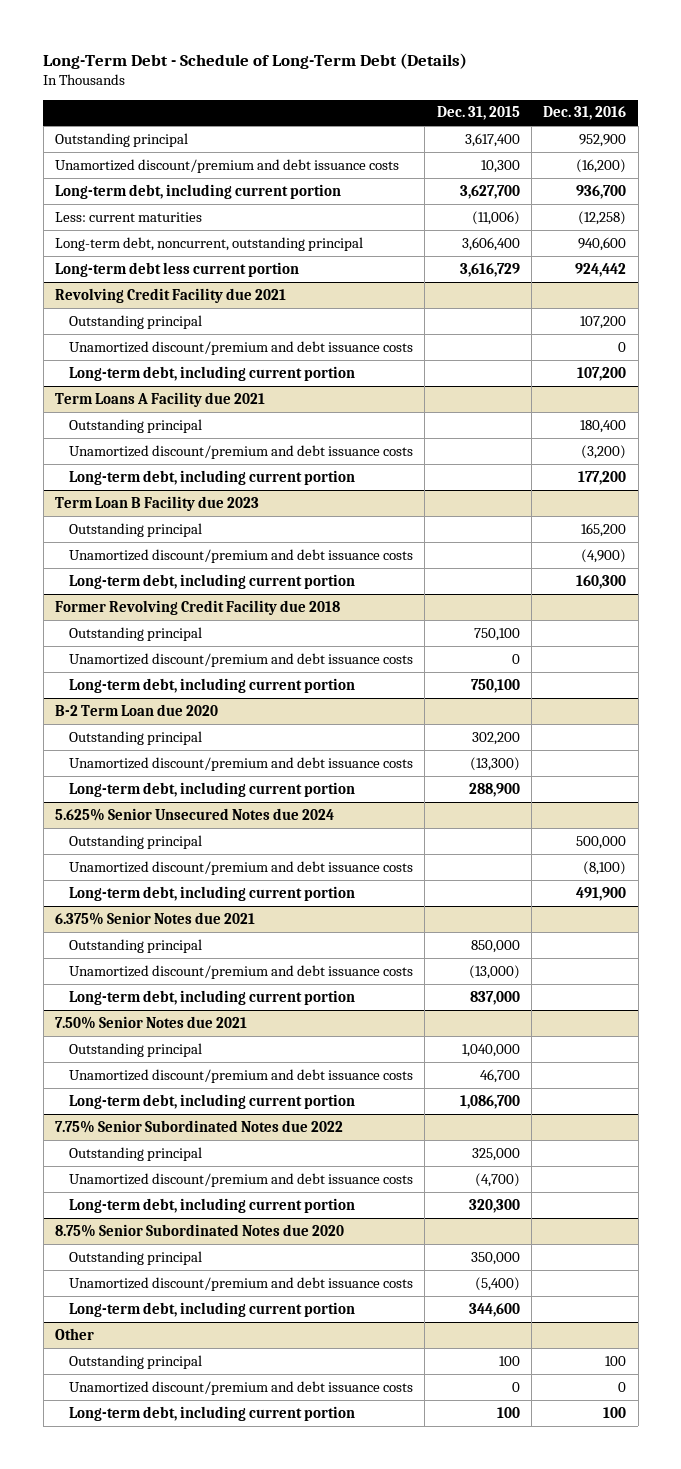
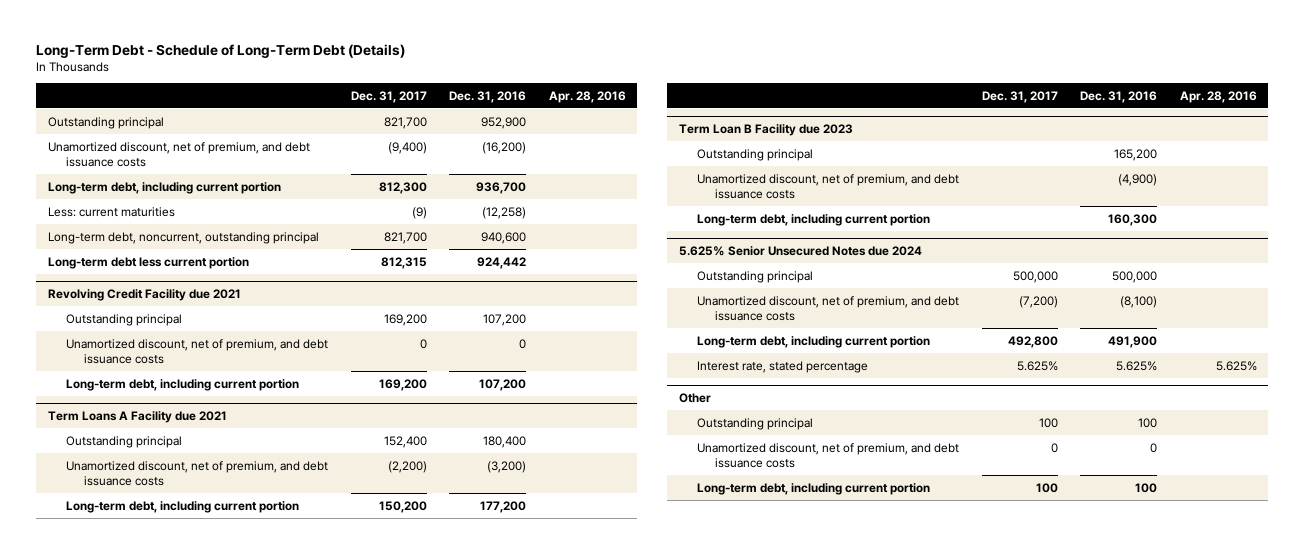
[436,106,520,121] Dec. 31, 2015 -> none
none -> [350,90,427,103] Dec. 31, 2017
none -> [548,90,626,103] Apr. 28, 2016
[55,158,400,173] Unamortized discount/premium and debt issuance costs -> [47,141,310,168] Unamortized discount, net of premium, and debt issuance costs
[68,340,413,355] Unamortized discount/premium and debt issuance costs -> [65,338,328,365] Unamortized discount, net of premium, and debt issuance costs
[68,444,413,459] Unamortized discount/premium and debt issuance costs -> [65,460,328,487] Unamortized discount, net of premium, and debt issuance costs
[68,548,413,563] Unamortized discount/premium and debt issuance costs -> [696,173,959,200] Unamortized discount, net of premium, and debt issuance costs
[55,599,341,615] Former Revolving Credit Facility due 2018 -> none
[68,626,202,641] Outstanding principal -> none
[68,652,413,667] Unamortized discount/premium and debt issuance costs -> none
[68,677,355,693] Long-term debt, including current portion -> none
[55,703,219,716] B-2 Term Loan due 2020 -> none
[68,730,202,745] Outstanding principal -> none
[68,756,413,771] Unamortized discount/premium and debt issuance costs -> none
[68,781,355,797] Long-term debt, including current portion -> none
[68,860,413,875] Unamortized discount/premium and debt issuance costs -> [696,295,959,322] Unamortized discount, net of premium, and debt issuance costs
[55,911,256,925] 6.375% Senior Notes due 2021 -> none
[68,938,202,953] Outstanding principal -> none
[68,964,413,979] Unamortized discount/premium and debt issuance costs -> none
[68,989,355,1005] Long-term debt, including current portion -> none
[55,1015,248,1029] 7.50% Senior Notes due 2021 -> none
[68,1042,202,1057] Outstanding principal -> none
[68,1068,413,1083] Unamortized discount/premium and debt issuance costs -> none
[68,1093,355,1109] Long-term debt, including current portion -> none
[55,1119,344,1133] 7.75% Senior Subordinated Notes due 2022 -> none
[68,1146,202,1161] Outstanding principal -> none
[68,1172,413,1187] Unamortized discount/premium and debt issuance costs -> none
[68,1197,355,1213] Long-term debt, including current portion -> none
[55,1223,345,1237] 8.75% Senior Subordinated Notes due 2020 -> none
[68,1250,202,1265] Outstanding principal -> none
[68,1276,413,1291] Unamortized discount/premium and debt issuance costs -> none
[68,1301,355,1317] Long-term debt, including current portion -> none
none -> [696,360,868,373] Interest rate, stated percentage
[68,1380,413,1395] Unamortized discount/premium and debt issuance costs -> [696,442,959,469] Unamortized discount, net of premium, and debt issuance costs

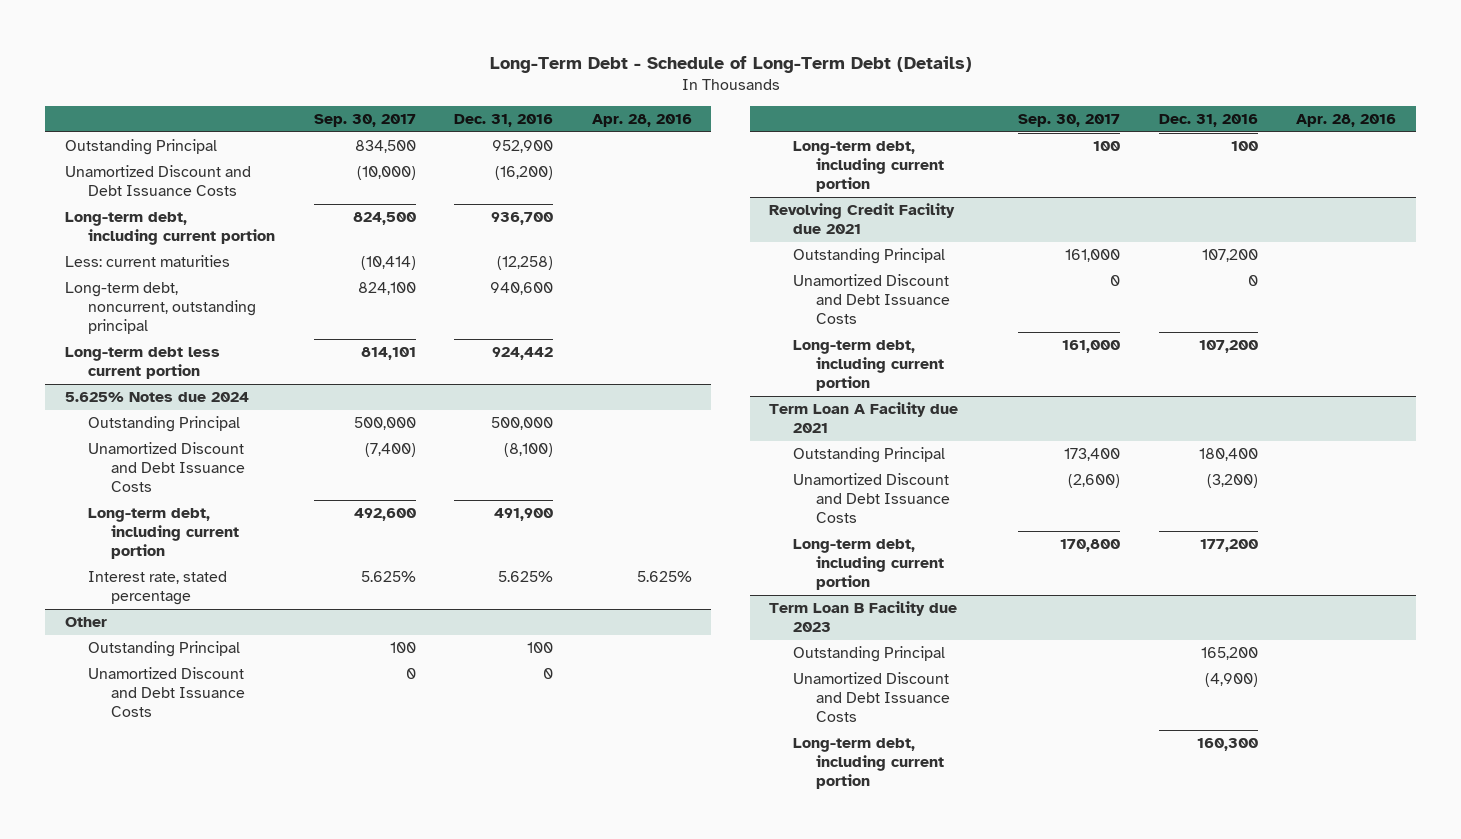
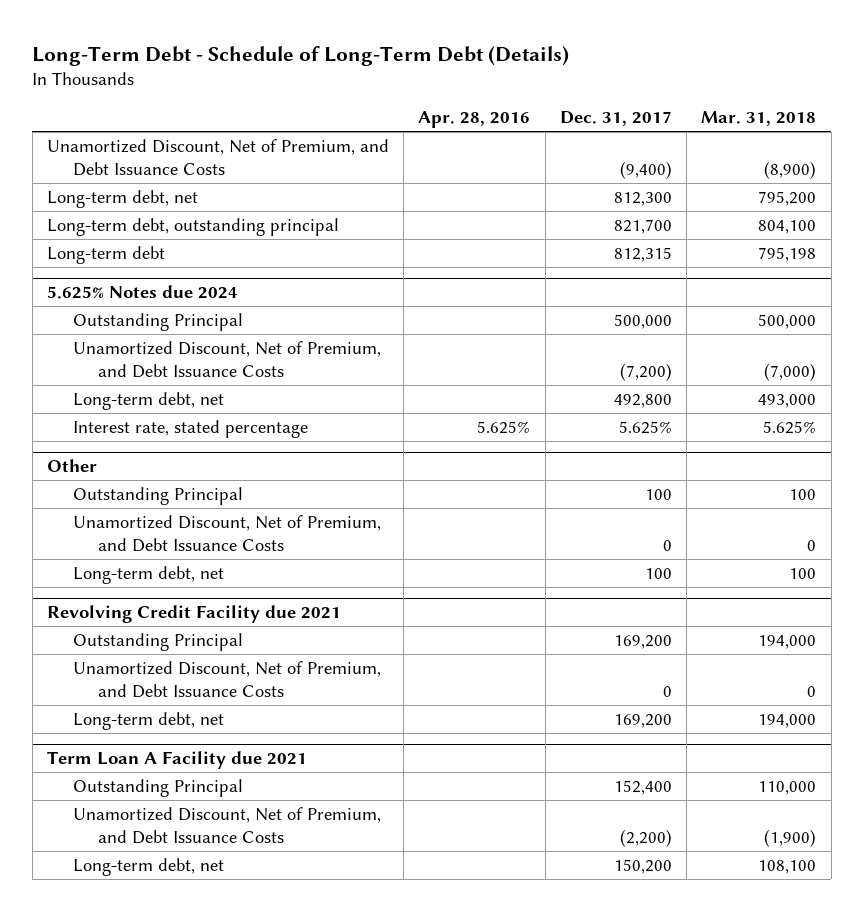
[313,113,416,127] Sep. 30, 2017 -> none
[454,113,554,127] Dec. 31, 2016 -> none
none -> [559,111,672,127] Dec. 31, 2017
none -> [701,111,817,127] Mar. 31, 2018
[64,139,217,156] Outstanding Principal -> none
[64,255,230,268] Less: current maturities -> none
[64,165,251,197] Unamortized Discount and Debt Issuance Costs -> [46,138,389,176] Unamortized Discount, Net of Premium, and Debt Issuance Costs
[64,212,276,246] Long-term debt, including current portion -> [46,189,198,208] Long-term debt, net
[64,282,257,335] Long-term debt, noncurrent, outstanding principal -> [46,217,339,236] Long-term debt, outstanding principal
[64,347,220,380] Long-term debt less current portion -> [46,245,165,264] Long-term debt
[88,442,246,493] Unamortized Discount and Debt Issuance Costs -> [72,340,381,378] Unamortized Discount, Net of Premium, and Debt Issuance Costs
[88,508,240,560] Long-term debt, including current portion -> [72,391,224,410] Long-term debt, net
[88,667,246,718] Unamortized Discount and Debt Issuance Costs -> [72,514,381,552] Unamortized Discount, Net of Premium, and Debt Issuance Costs
[792,141,944,193] Long-term debt, including current portion -> [72,565,224,584] Long-term debt, net
[792,274,950,325] Unamortized Discount and Debt Issuance Costs -> [72,660,381,698] Unamortized Discount, Net of Premium, and Debt Issuance Costs
[792,340,944,392] Long-term debt, including current portion -> [72,711,224,730] Long-term debt, net
[769,601,958,633] Term Loan B Facility due 2023 -> none
[792,646,945,663] Outstanding Principal -> none
[792,672,950,723] Unamortized Discount and Debt Issuance Costs -> none
[792,738,944,790] Long-term debt, including current portion -> none
[792,473,950,524] Unamortized Discount and Debt Issuance Costs -> [72,806,381,844] Unamortized Discount, Net of Premium, and Debt Issuance Costs
[792,539,944,591] Long-term debt, including current portion -> [72,857,224,876] Long-term debt, net

